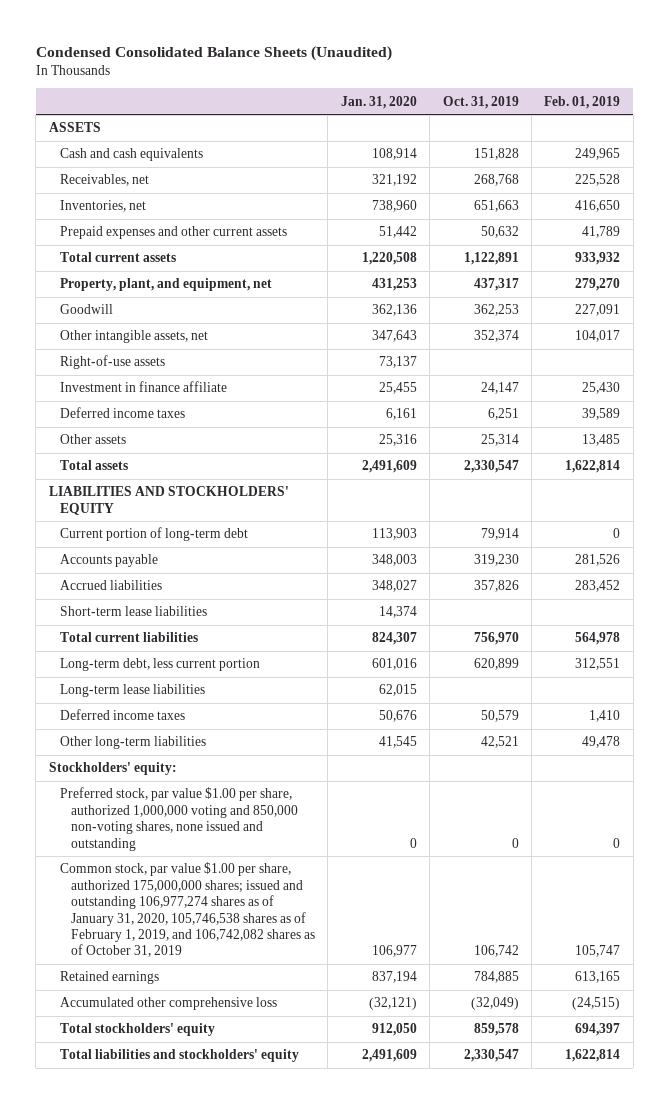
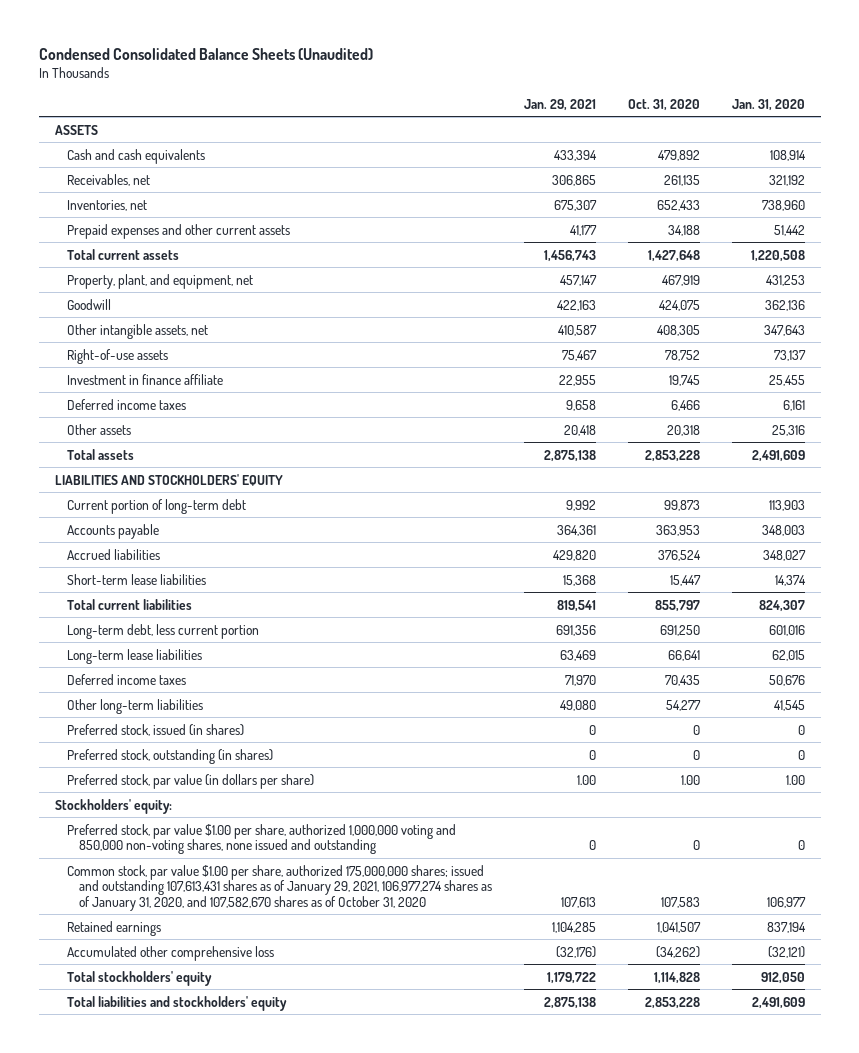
[442,95,519,109] Oct. 31, 2019 -> none
[544,95,621,109] Feb. 01, 2019 -> none
none -> [523,98,596,111] Jan. 29, 2021
none -> [627,98,700,111] Oct. 31, 2020
none -> [66,723,244,736] Preferred stock, issued (in shares)
none -> [66,748,273,764] Preferred stock, outstanding (in shares)
none -> [66,773,314,789] Preferred stock, par value (in dollars per share)
[59,862,315,958] Common stock, par value $1.00 per share, authorized 175,000,000 shares; issued and outstanding 106,977,274 shares as of January 31, 2020, 105,746,538 shares as of February 1, 2019, and 106,742,082 shares as of October 31, 2019 -> [66,864,492,911] Common stock, par value $1.00 per share, authorized 175,000,000 shares; issued and outstanding 107,613,431 shares as of January 29, 2021, 106,977,274 shares as of January 31, 2020, and 107,582,670 shares as of October 31, 2020

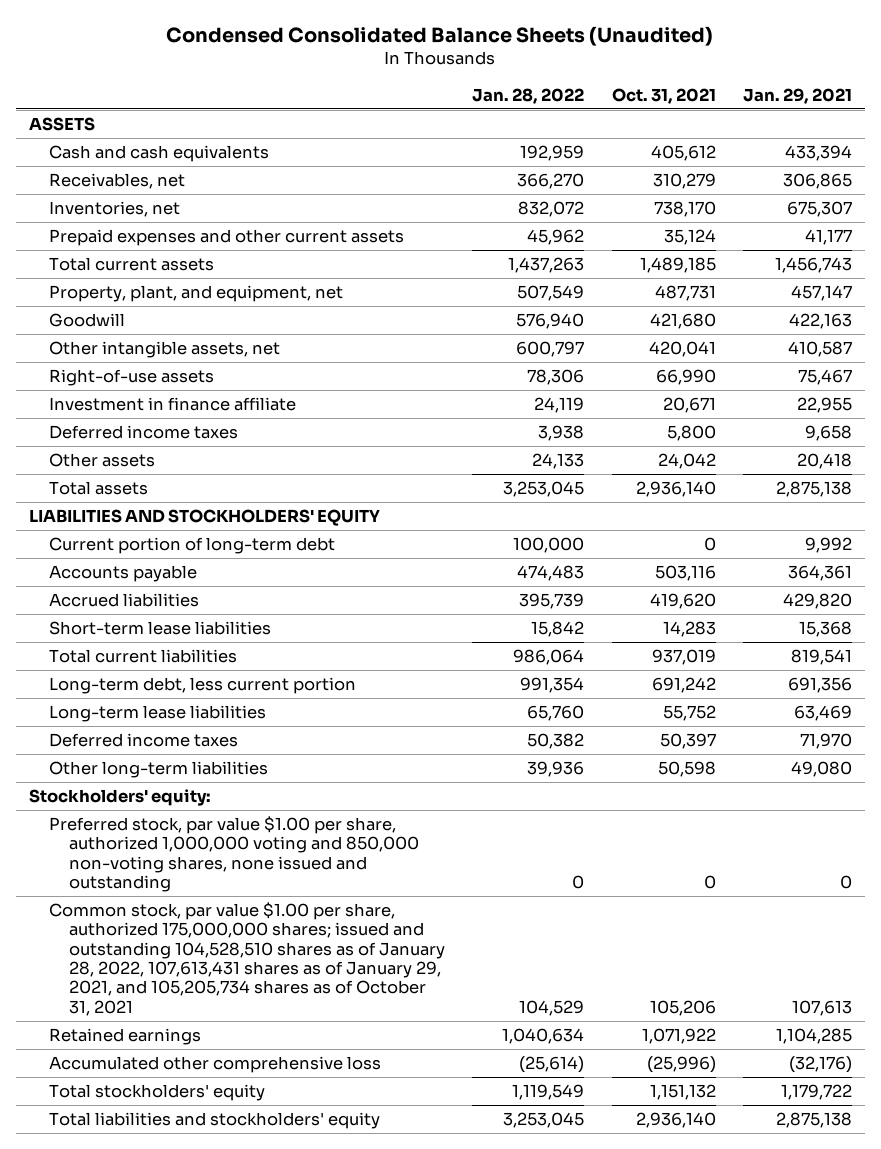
[627,98,700,111] Oct. 31, 2020 -> none
[731,98,805,111] Jan. 31, 2020 -> none
none -> [472,87,585,104] Jan. 28, 2022
none -> [611,87,716,104] Oct. 31, 2021
[66,723,244,736] Preferred stock, issued (in shares) -> none
[66,748,273,764] Preferred stock, outstanding (in shares) -> none
[66,773,314,789] Preferred stock, par value (in dollars per share) -> none
[66,864,492,911] Common stock, par value $1.00 per share, authorized 175,000,000 shares; issued and outstanding 107,613,431 shares as of January 29, 2021, 106,977,274 shares as of January 31, 2020, and 107,582,670 shares as of October 31, 2020 -> [49,902,446,1016] Common stock, par value $1.00 per share, authorized 175,000,000 shares; issued and outstanding 104,528,510 shares as of January 28, 2022, 107,613,431 shares as of January 29, 2021, and 105,205,734 shares as of October 31, 2021

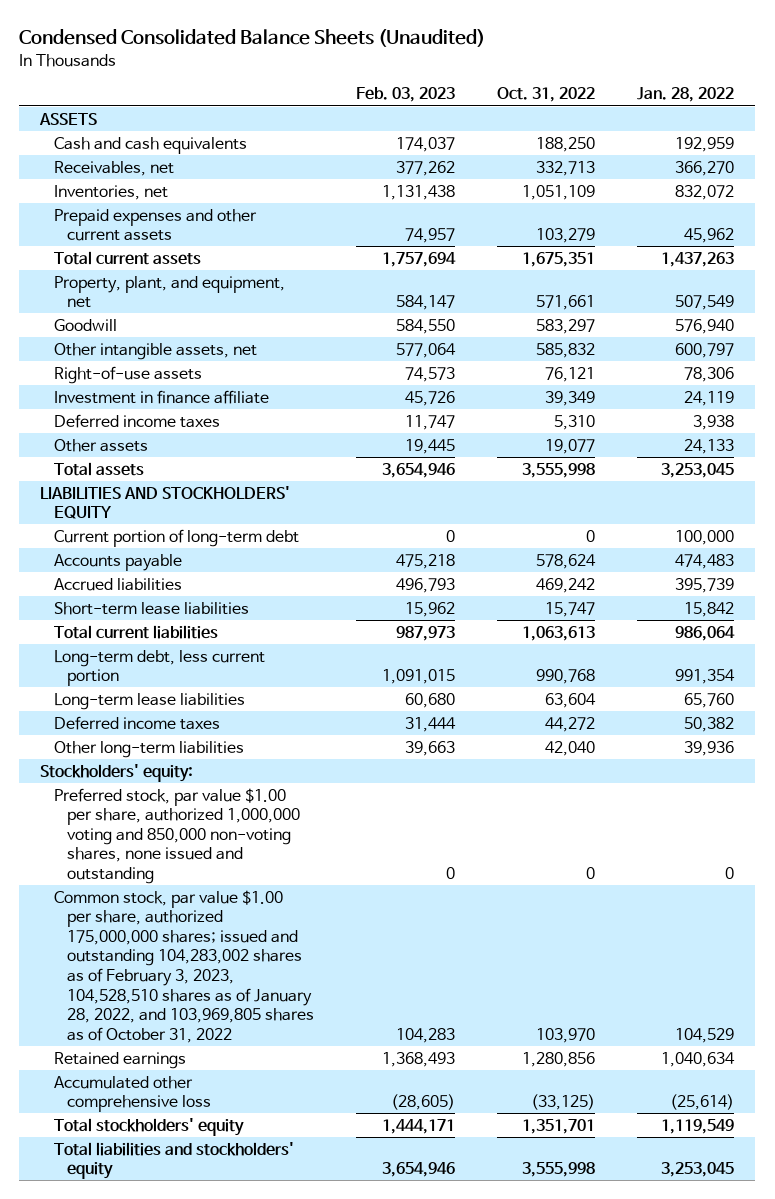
[611,87,716,104] Oct. 31, 2021 -> none
[742,87,852,104] Jan. 29, 2021 -> none
none -> [356,87,456,103] Feb. 03, 2023
none -> [497,87,596,103] Oct. 31, 2022
[49,902,446,1016] Common stock, par value $1.00 per share, authorized 175,000,000 shares; issued and outstanding 104,528,510 shares as of January 28, 2022, 107,613,431 shares as of January 29, 2021, and 105,205,734 shares as of October 31, 2021 -> [53,889,315,1043] Common stock, par value $1.00 per share, authorized 175,000,000 shares; issued and outstanding 104,283,002 shares as of February 3, 2023, 104,528,510 shares as of January 28, 2022, and 103,969,805 shares as of October 31, 2022

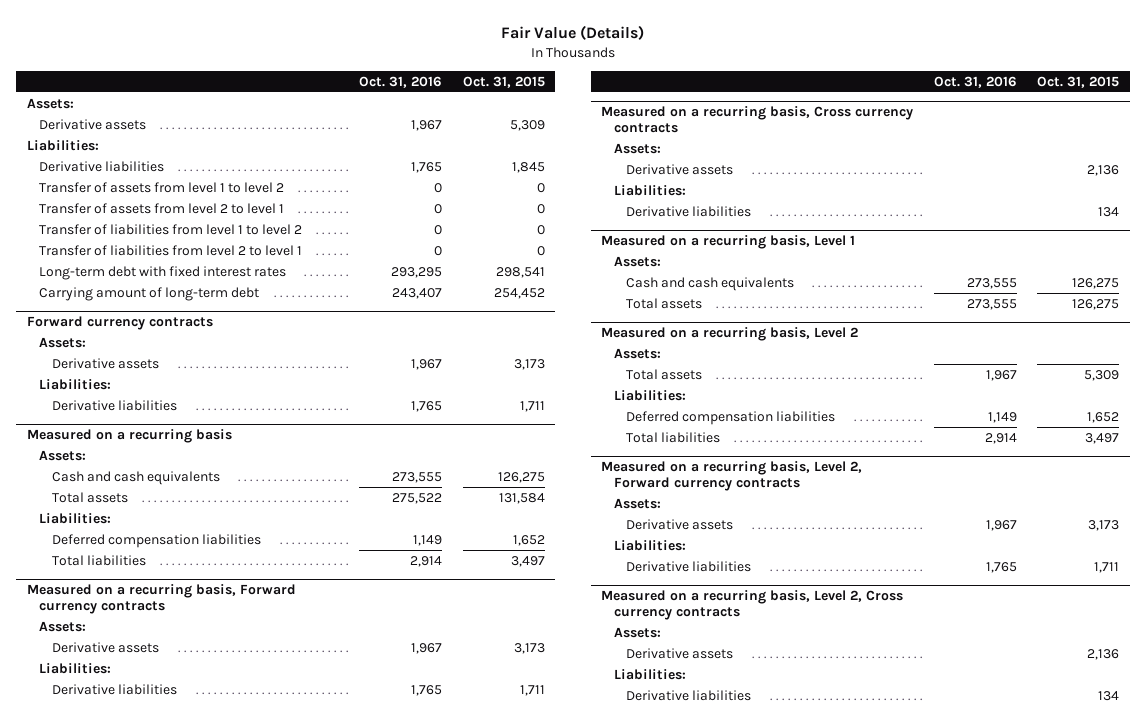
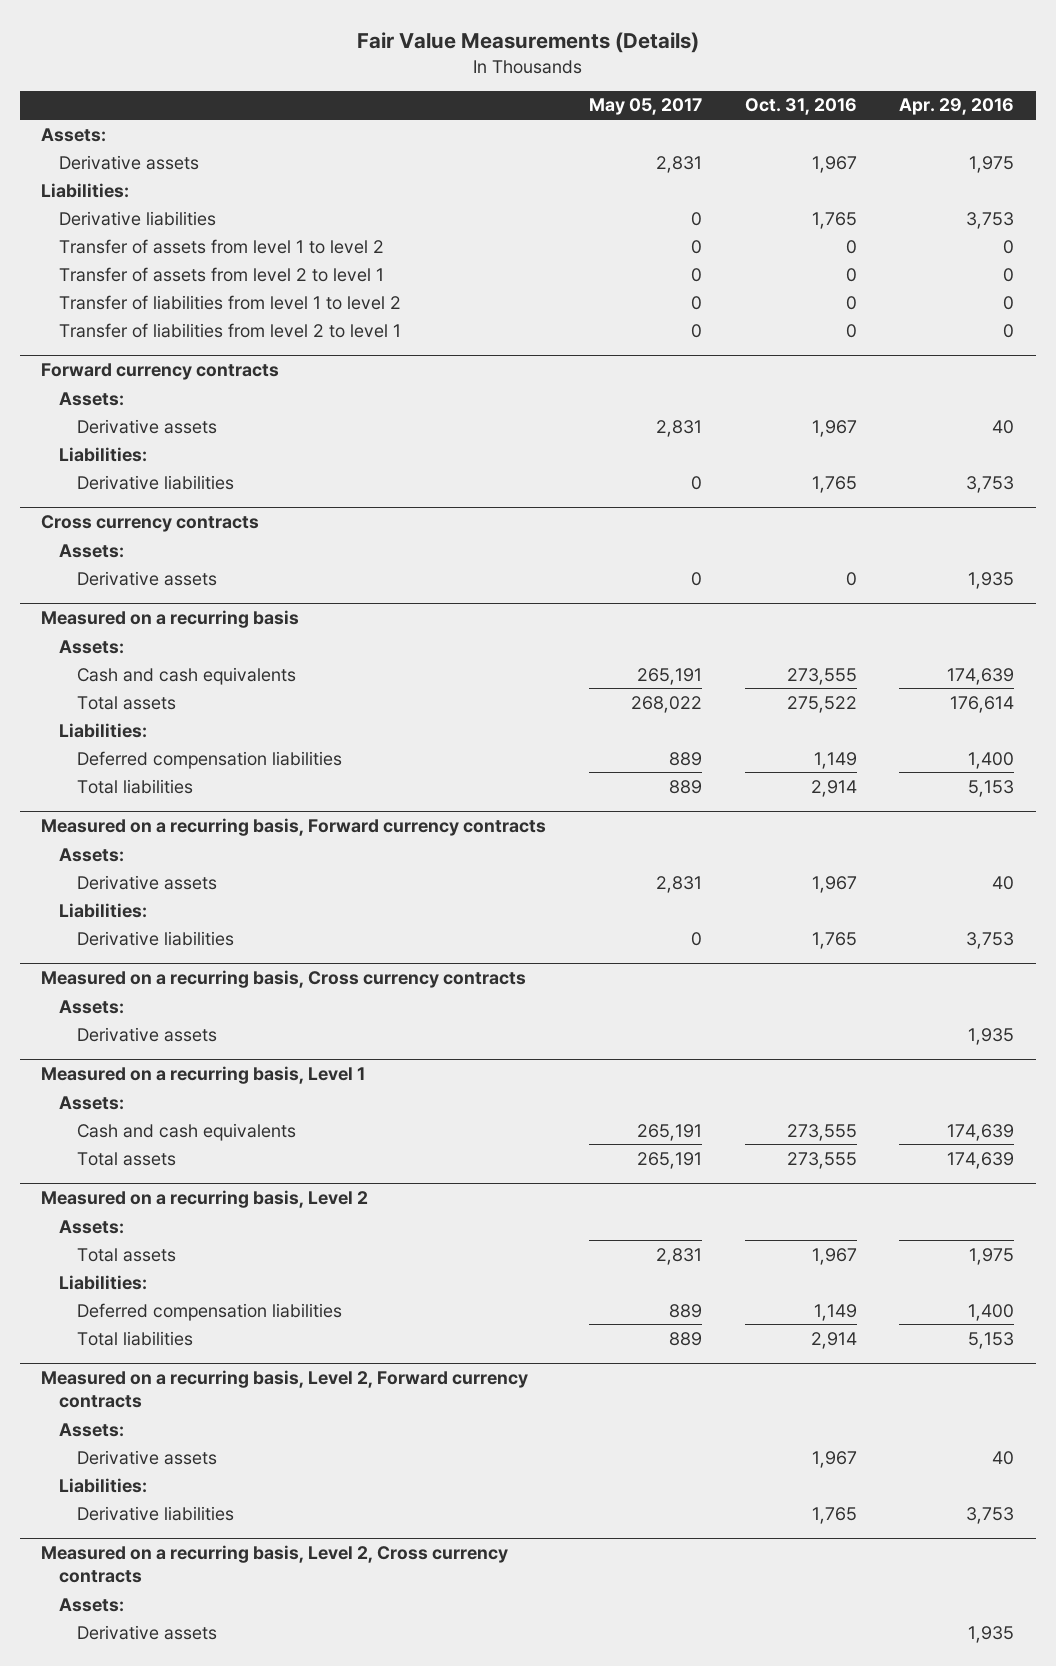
[501,25,645,41] Fair Value (Details) -> [356,32,699,54] Fair Value Measurements (Details)
[463,75,546,88] Oct. 31, 2015 -> none
none -> [588,98,702,116] May 05, 2017
none -> [899,98,1015,116] Apr. 29, 2016
[39,265,287,280] Long-term debt with fixed interest rates -> none
[39,286,260,301] Carrying amount of long-term debt -> none
none -> [41,515,260,533] Cross currency contracts
none -> [59,543,125,558] Assets:
none -> [77,570,218,586] Derivative assets
[613,184,686,196] Liabilities: -> none
[626,205,752,217] Derivative liabilities -> none
[613,668,686,680] Liabilities: -> none
[626,689,752,701] Derivative liabilities -> none

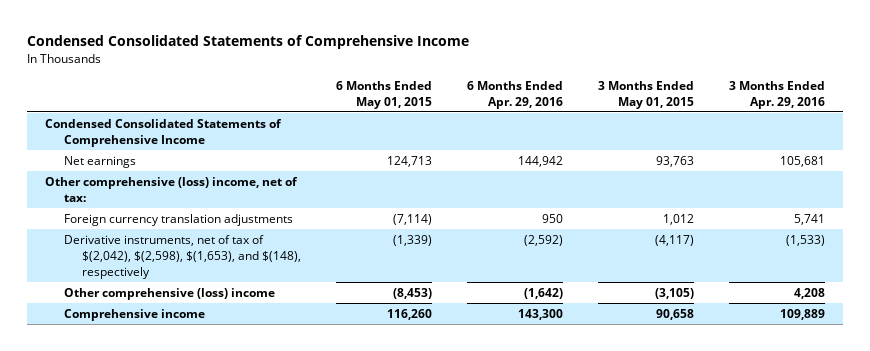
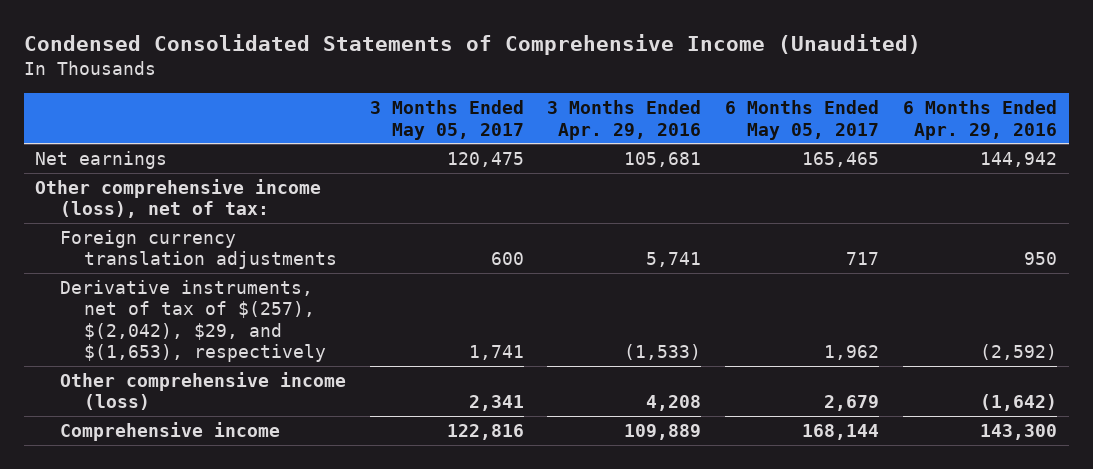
[27,35,470,50] Condensed Consolidated Statements of Comprehensive Income -> [23,34,921,56] Condensed Consolidated Statements of Comprehensive Income (Unaudited)
[336,81,433,109] 6 Months Ended May 01, 2015 -> none
[598,81,695,109] 3 Months Ended May 01, 2015 -> none
none -> [369,100,524,140] 3 Months Ended May 05, 2017
none -> [725,100,880,140] 6 Months Ended May 05, 2017
[44,118,282,147] Condensed Consolidated Statements of Comprehensive Income -> none
[44,176,298,202] Other comprehensive (loss) income, net of tax: -> [35,178,322,219] Other comprehensive income (loss), net of tax:
[63,234,302,279] Derivative instruments, net of tax of $(2,042), $(2,598), $(1,653), and $(148), respectively -> [59,279,326,363] Derivative instruments, net of tax of $(257), $(2,042), $29, and $(1,653), respectively
[63,287,275,300] Other comprehensive (loss) income -> [59,371,346,411] Other comprehensive income (loss)

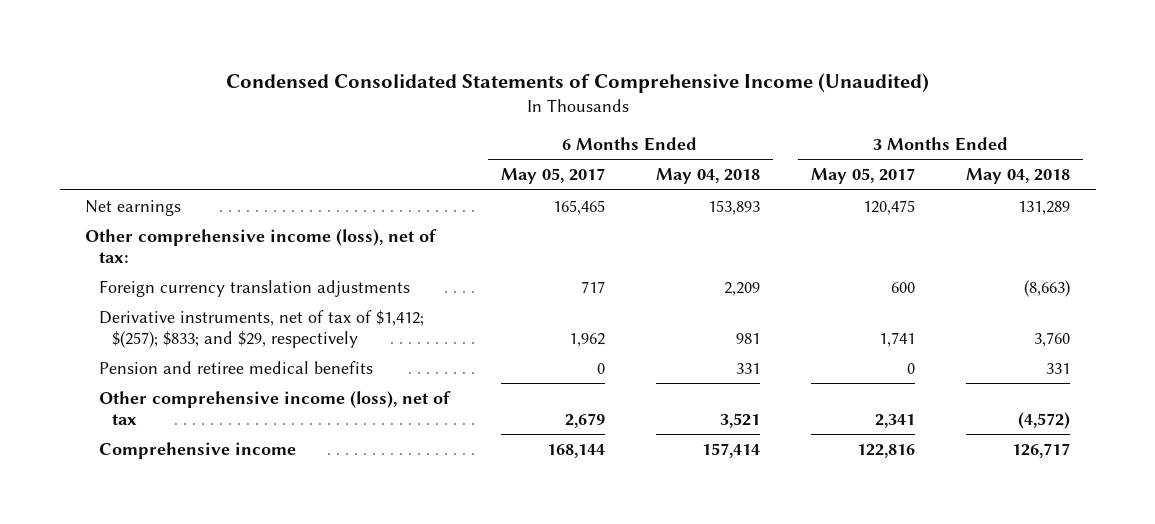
[547,100,702,140] 3 Months Ended Apr. 29, 2016 -> none
[903,100,1058,140] 6 Months Ended Apr. 29, 2016 -> none
none -> [655,168,760,185] May 04, 2018
none -> [966,168,1071,185] May 04, 2018
[59,279,326,363] Derivative instruments, net of tax of $(257), $(2,042), $29, and $(1,653), respectively -> [98,309,424,348] Derivative instruments, net of tax of $1,412; $(257); $833; and $29, respectively
none -> [98,360,373,374] Pension and retiree medical benefits
[59,371,346,411] Other comprehensive income (loss) -> [98,390,451,425] Other comprehensive income (loss), net of tax

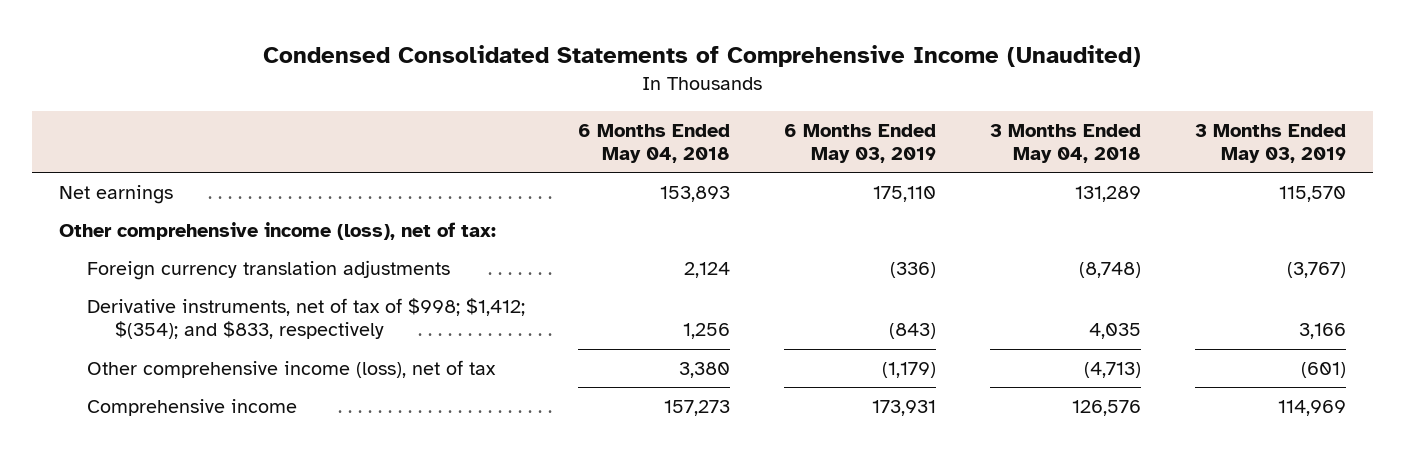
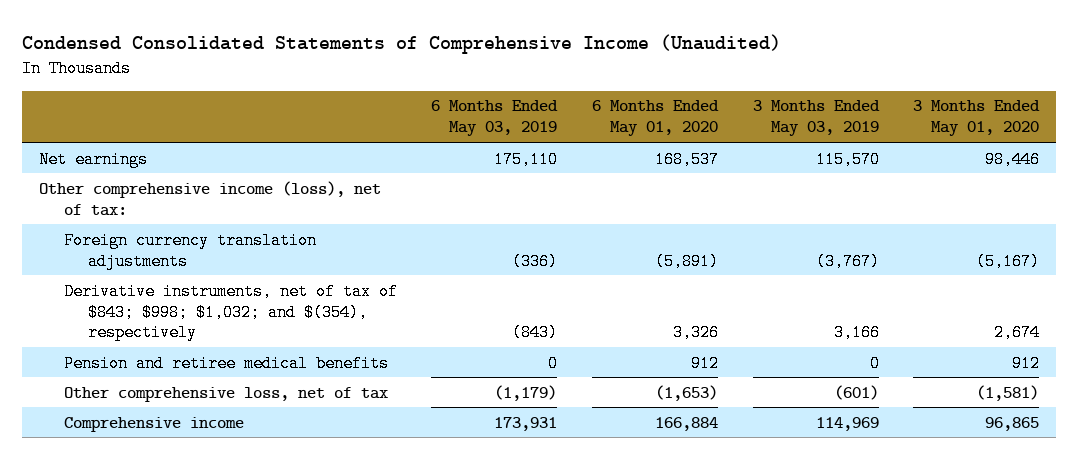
[578,123,731,164] 6 Months Ended May 04, 2018 -> none
[989,123,1141,164] 3 Months Ended May 04, 2018 -> none
none -> [592,100,720,137] 6 Months Ended May 01, 2020
none -> [913,100,1041,137] 3 Months Ended May 01, 2020
[86,297,525,340] Derivative instruments, net of tax of $998; $1,412; $(354); and $833, respectively -> [63,282,398,342] Derivative instruments, net of tax of $843; $998; $1,032; and $(354), respectively
none -> [63,354,389,372] Pension and retiree medical benefits
[86,359,496,378] Other comprehensive income (loss), net of tax -> [63,386,388,402] Other comprehensive loss, net of tax

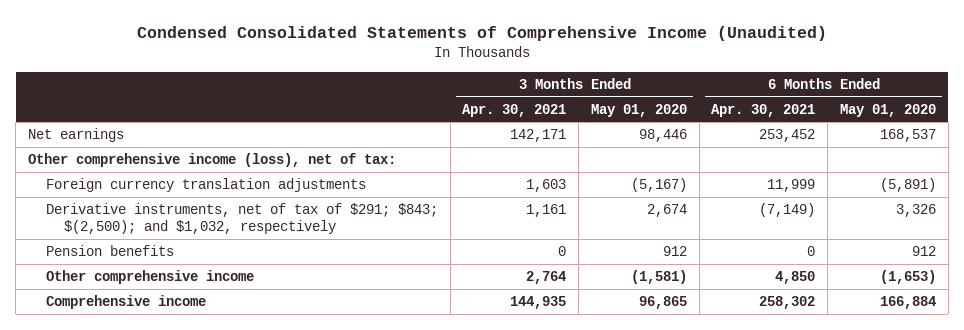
[431,100,559,137] 6 Months Ended May 03, 2019 -> none
[752,100,880,137] 3 Months Ended May 03, 2019 -> none
none -> [462,103,567,117] Apr. 30, 2021
none -> [711,103,816,117] Apr. 30, 2021
[63,282,398,342] Derivative instruments, net of tax of $843; $998; $1,032; and $(354), respectively -> [45,203,438,234] Derivative instruments, net of tax of $291; $843; $(2,500); and $1,032, respectively
[63,354,389,372] Pension and retiree medical benefits -> [45,245,174,257] Pension benefits
[63,386,388,402] Other comprehensive loss, net of tax -> [45,270,254,285] Other comprehensive income

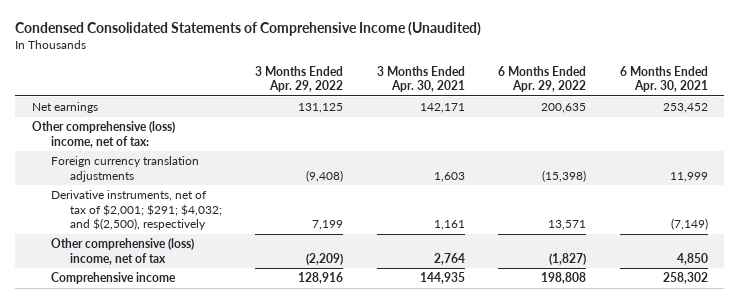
[590,103,687,117] May 01, 2020 -> none
[839,103,936,117] May 01, 2020 -> none
none -> [255,65,344,92] 3 Months Ended Apr. 29, 2022
none -> [498,65,587,92] 6 Months Ended Apr. 29, 2022
[28,153,397,168] Other comprehensive income (loss), net of tax: -> [31,121,175,148] Other comprehensive (loss) income, net of tax:
[45,245,174,257] Pension benefits -> none
[45,203,438,234] Derivative instruments, net of tax of $291; $843; $(2,500); and $1,032, respectively -> [50,190,222,230] Derivative instruments, net of tax of $2,001; $291; $4,032; and $(2,500), respectively
[45,270,254,285] Other comprehensive income -> [50,238,194,265] Other comprehensive (loss) income, net of tax

